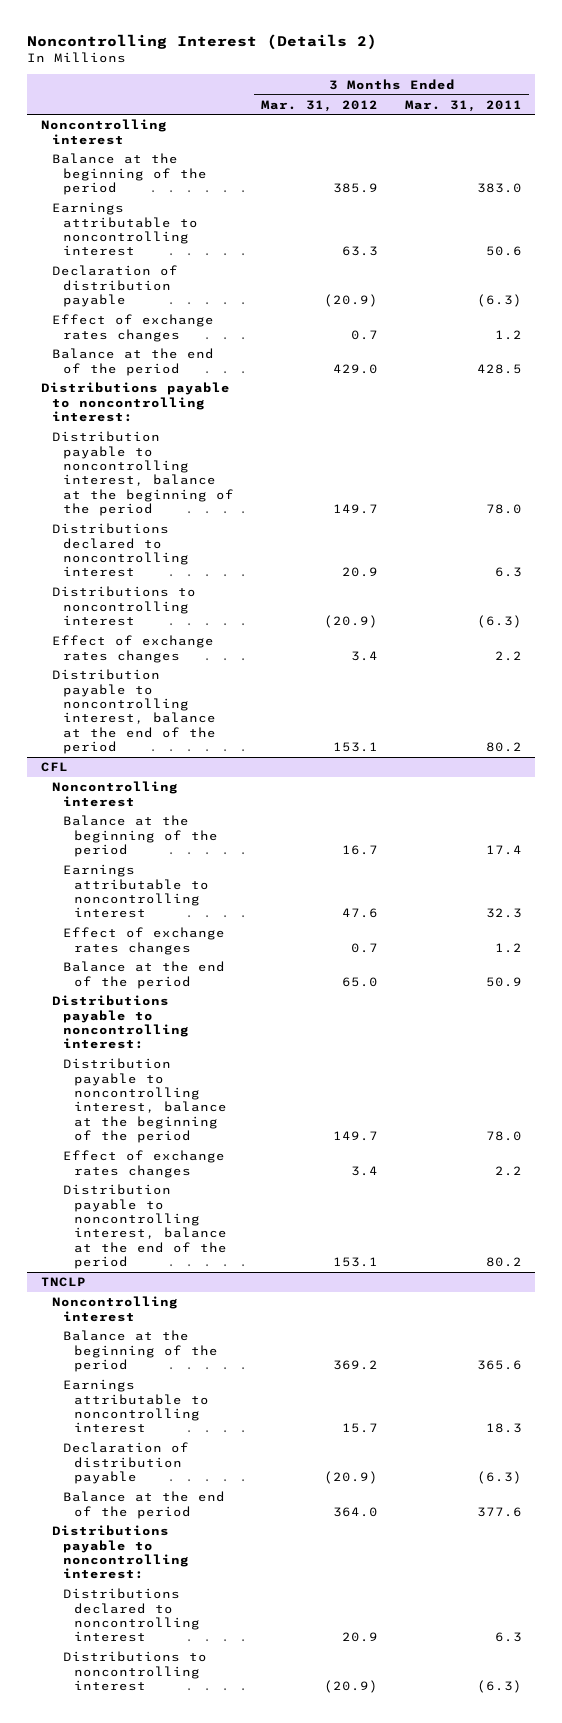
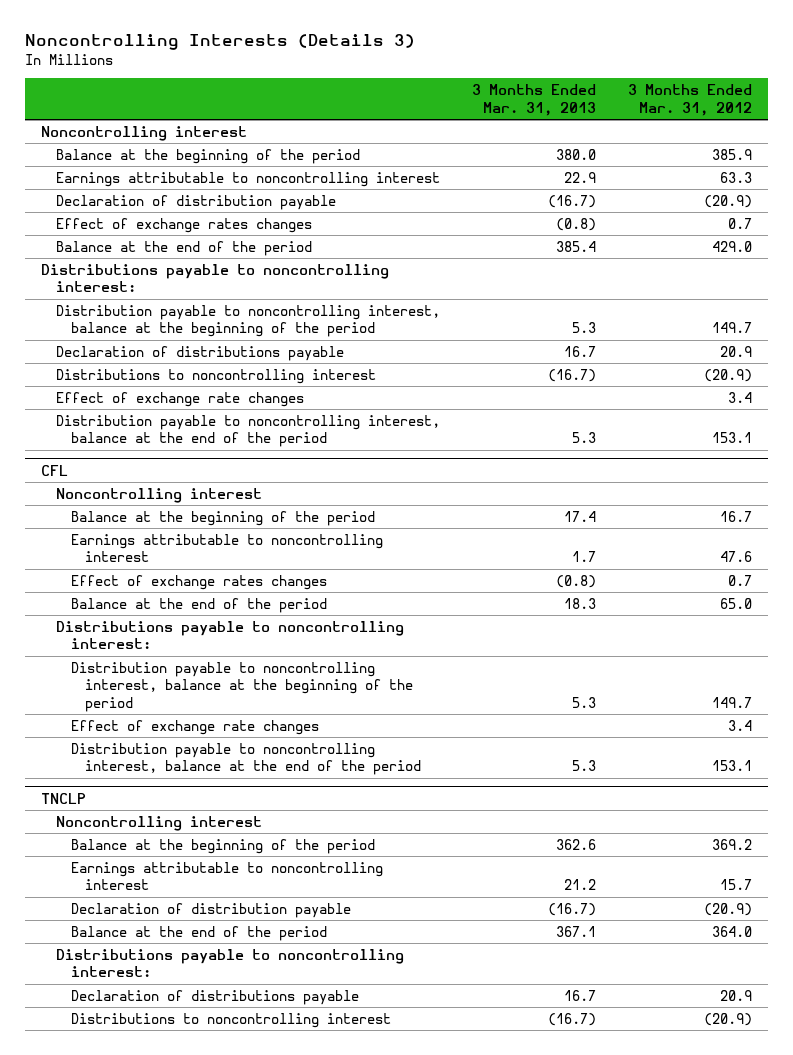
[27,33,378,50] Noncontrolling Interest (Details 2) -> [24,34,415,51] Noncontrolling Interests (Details 3)
[404,99,522,112] Mar. 31, 2011 -> none
none -> [471,84,596,116] 3 Months Ended Mar. 31, 2013
[51,523,190,578] Distributions declared to noncontrolling interest -> [55,345,344,361] Declaration of distributions payable
[51,635,214,663] Effect of exchange rates changes -> [55,391,304,407] Effect of exchange rate changes
[63,1150,226,1178] Effect of exchange rates changes -> [70,719,319,735] Effect of exchange rate changes
[63,1588,201,1643] Distributions declared to noncontrolling interest -> [70,989,359,1005] Declaration of distributions payable

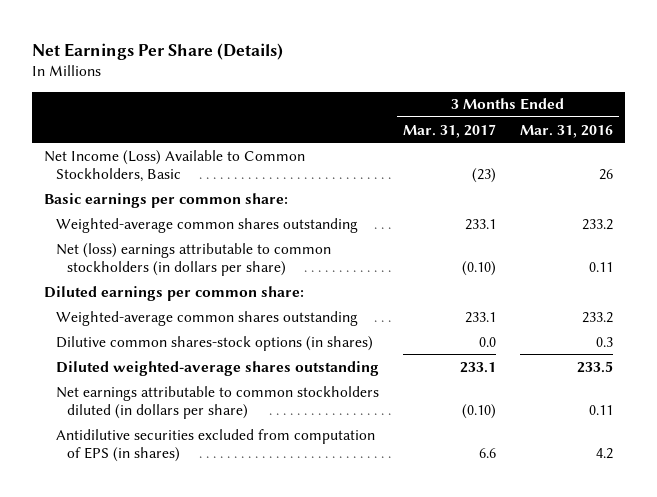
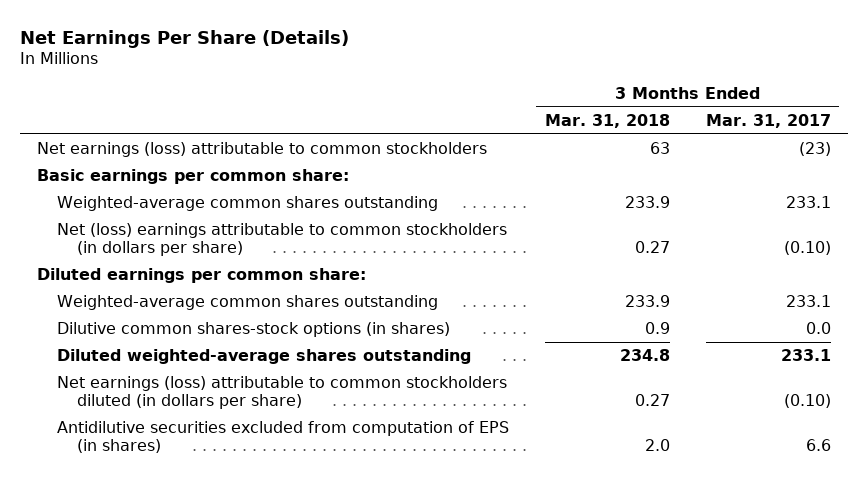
[519,124,613,138] Mar. 31, 2016 -> none
none -> [544,113,670,128] Mar. 31, 2018
[43,149,305,182] Net Income (Loss) Available to Common Stockholders, Basic -> [37,142,488,158] Net earnings (loss) attributable to common stockholders
[55,385,379,419] Net earnings attributable to common stockholders diluted (in dollars per share) -> [57,376,508,410] Net earnings (loss) attributable to common stockholders diluted (in dollars per share)

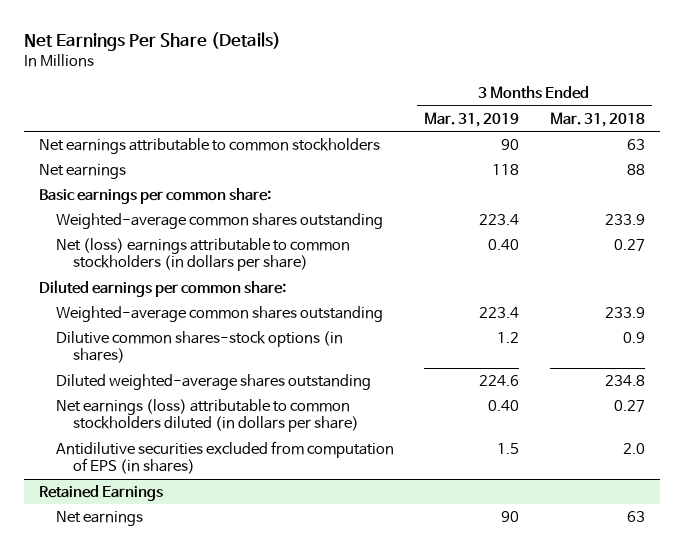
[705,113,831,128] Mar. 31, 2017 -> none
none -> [424,111,520,127] Mar. 31, 2019
[37,142,488,158] Net earnings (loss) attributable to common stockholders -> [38,137,380,154] Net earnings attributable to common stockholders
none -> [38,163,126,179] Net earnings
none -> [38,484,163,501] Retained Earnings
none -> [55,510,143,526] Net earnings

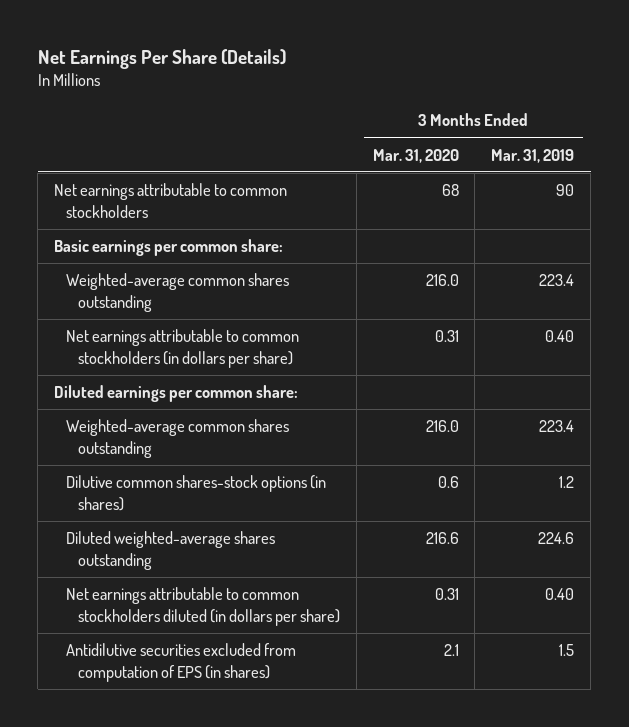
[549,111,645,127] Mar. 31, 2018 -> none
none -> [372,148,459,163] Mar. 31, 2020
[38,163,126,179] Net earnings -> none
[55,237,350,271] Net (loss) earnings attributable to common stockholders (in dollars per share) -> [66,329,300,368] Net earnings attributable to common stockholders (in dollars per share)
[55,398,359,432] Net earnings (loss) attributable to common stockholders diluted (in dollars per share) -> [66,587,340,626] Net earnings attributable to common stockholders diluted (in dollars per share)
[38,484,163,501] Retained Earnings -> none
[55,510,143,526] Net earnings -> none

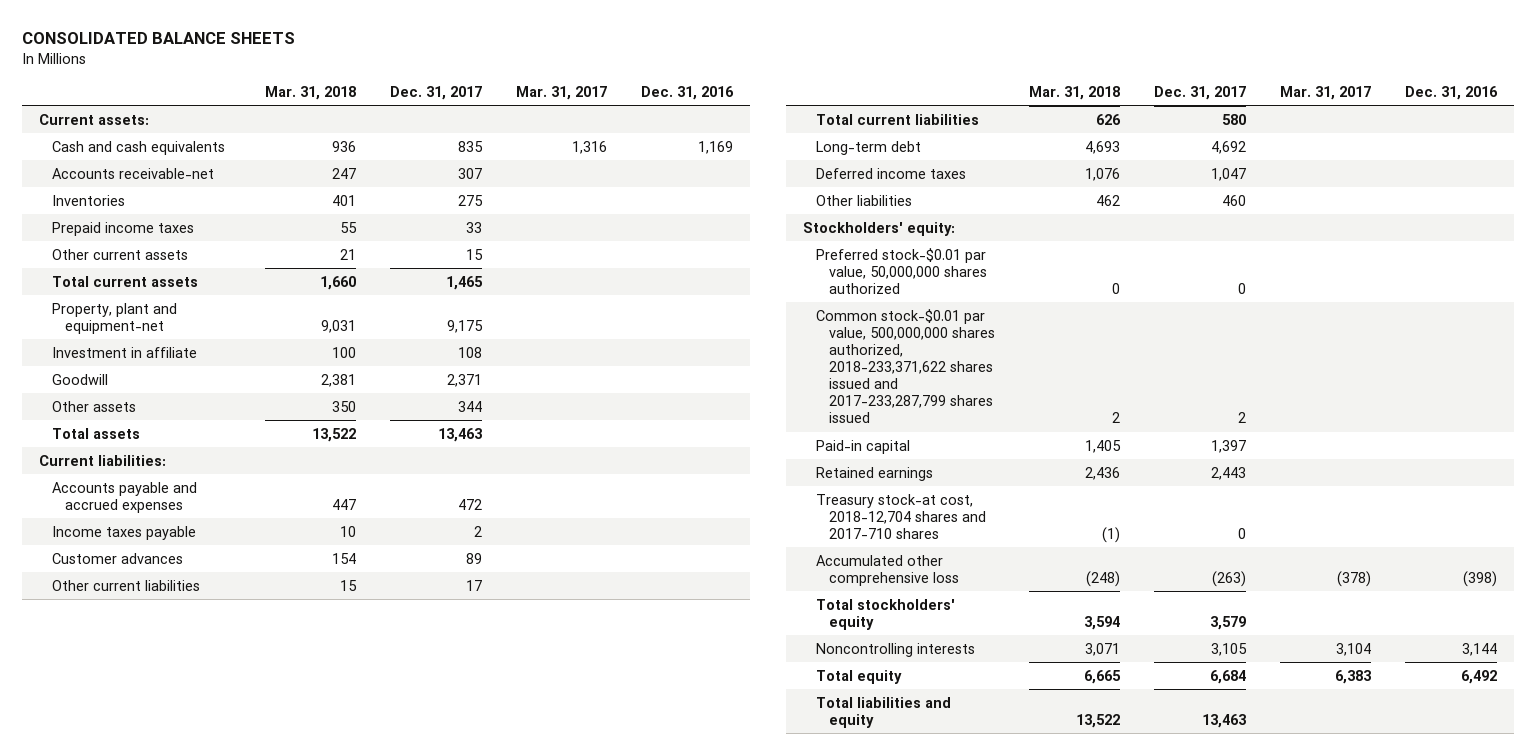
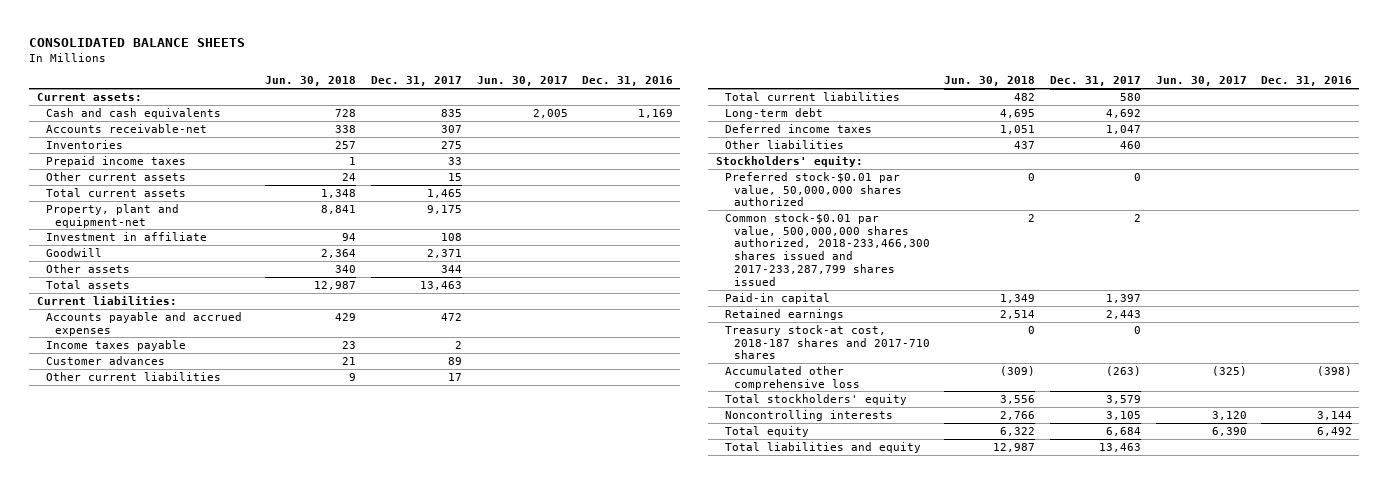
[265,85,357,100] Mar. 31, 2018 -> none
[515,85,607,100] Mar. 31, 2017 -> none
none -> [265,76,357,87] Jun. 30, 2018
none -> [476,76,568,87] Jun. 30, 2017
[816,308,996,424] Common stock-$0.01 par value, 500,000,000 shares authorized, 2018-233,371,622 shares issued and 2017-233,287,799 shares issued -> [724,212,930,286] Common stock-$0.01 par value, 500,000,000 shares authorized, 2018-233,466,300 shares issued and 2017-233,287,799 shares issued
[816,493,987,539] Treasury stock-at cost, 2018-12,704 shares and 2017-710 shares -> [724,324,930,360] Treasury stock-at cost, 2018-187 shares and 2017-710 shares

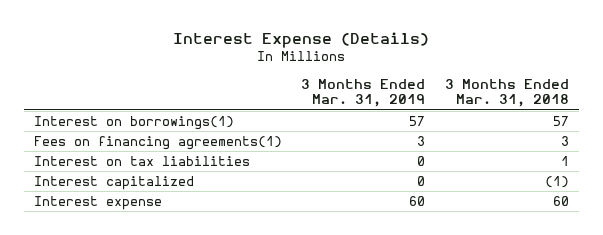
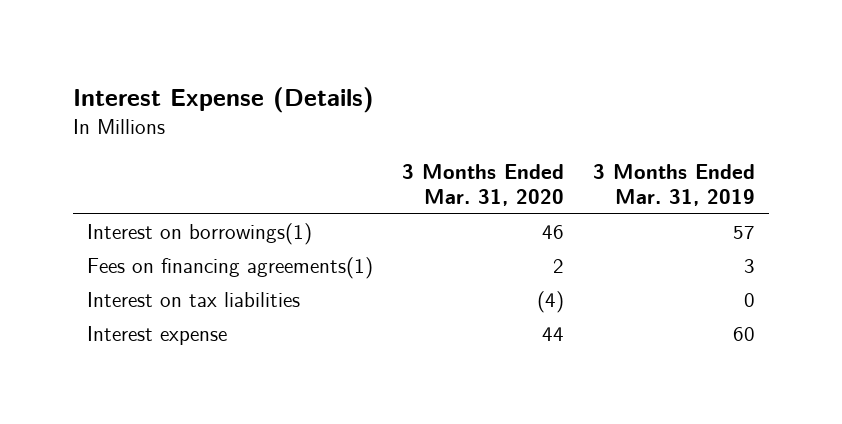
[444,78,569,108] 3 Months Ended Mar. 31, 2018 -> none
none -> [402,164,565,207] 3 Months Ended Mar. 31, 2020
[33,175,194,190] Interest capitalized -> none

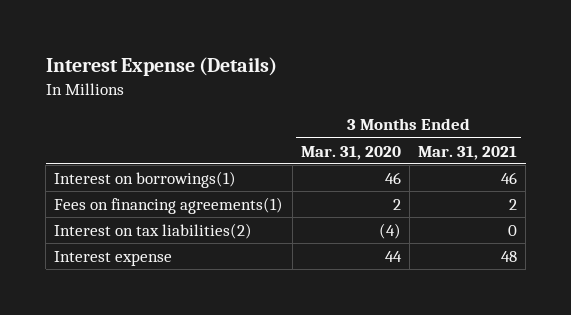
[592,164,755,207] 3 Months Ended Mar. 31, 2019 -> none
none -> [418,145,518,160] Mar. 31, 2021
[87,292,301,308] Interest on tax liabilities -> [54,222,253,239] Interest on tax liabilities(2)

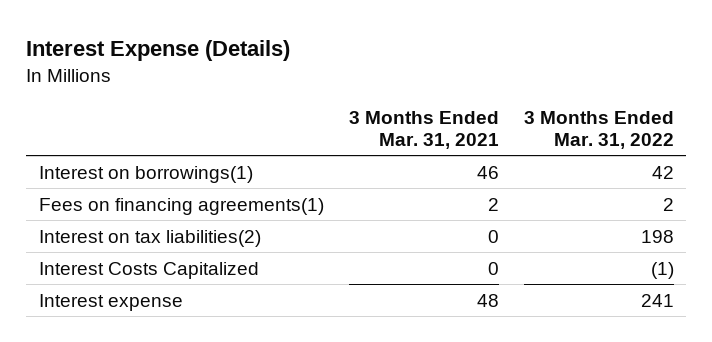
[300,145,401,160] Mar. 31, 2020 -> none
none -> [523,110,674,149] 3 Months Ended Mar. 31, 2022
none -> [38,261,259,279] Interest Costs Capitalized

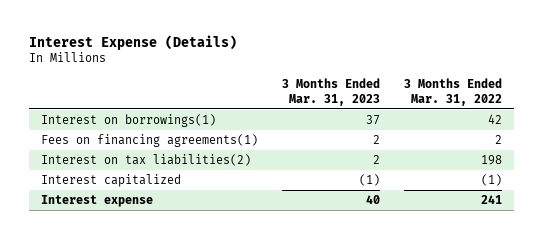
[348,110,499,149] 3 Months Ended Mar. 31, 2021 -> none
none -> [281,77,380,106] 3 Months Ended Mar. 31, 2023
[38,261,259,279] Interest Costs Capitalized -> [40,174,181,188] Interest capitalized

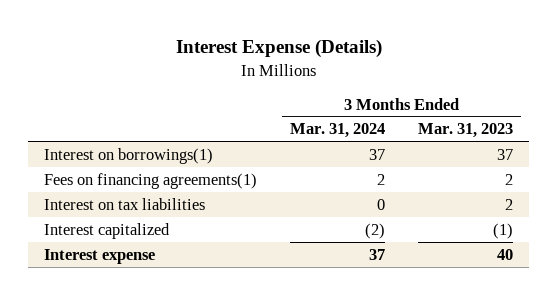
[404,77,503,106] 3 Months Ended Mar. 31, 2022 -> none
none -> [290,123,386,139] Mar. 31, 2024
[40,154,251,167] Interest on tax liabilities(2) -> [44,197,206,210] Interest on tax liabilities

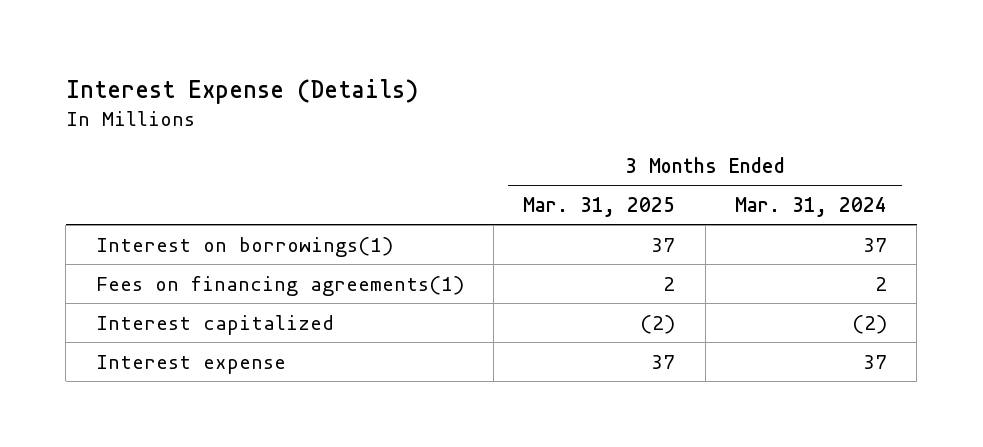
[417,123,513,139] Mar. 31, 2023 -> none
none -> [523,196,676,217] Mar. 31, 2025
[44,197,206,210] Interest on tax liabilities -> none

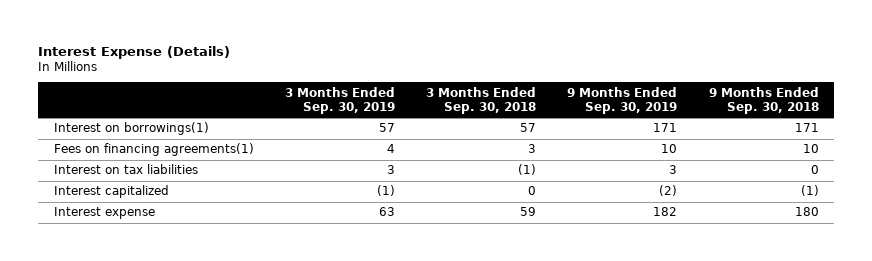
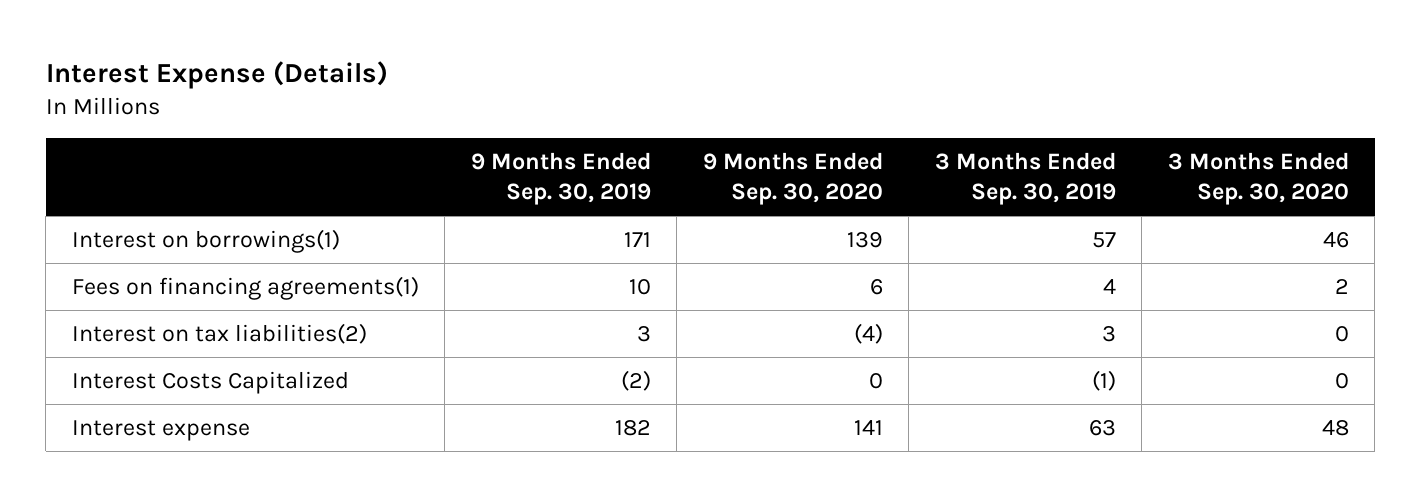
[426,86,537,114] 3 Months Ended Sep. 30, 2018 -> none
[708,86,819,114] 9 Months Ended Sep. 30, 2018 -> none
none -> [702,151,883,206] 9 Months Ended Sep. 30, 2020
none -> [1167,151,1349,206] 3 Months Ended Sep. 30, 2020
[53,164,198,175] Interest on tax liabilities -> [71,322,367,344] Interest on tax liabilities(2)
[53,185,169,199] Interest capitalized -> [71,370,349,394] Interest Costs Capitalized

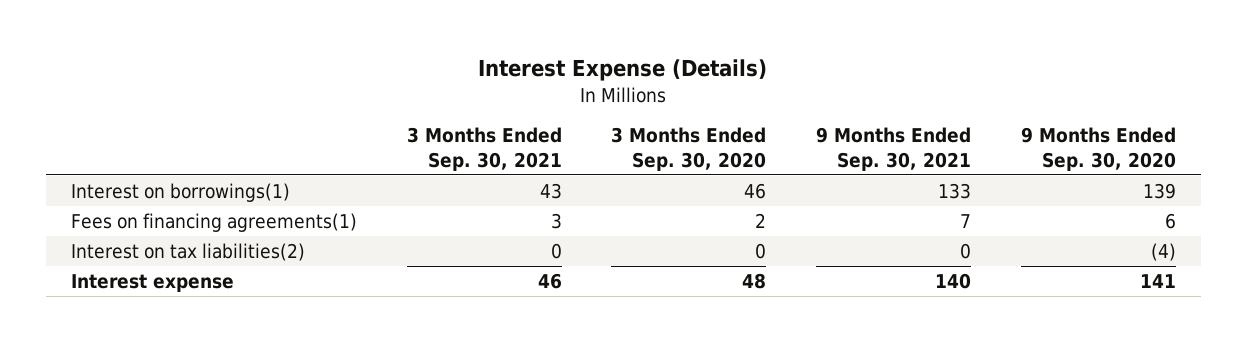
[470,151,651,206] 9 Months Ended Sep. 30, 2019 -> none
[934,151,1116,206] 3 Months Ended Sep. 30, 2019 -> none
none -> [406,127,562,172] 3 Months Ended Sep. 30, 2021
none -> [816,127,972,172] 9 Months Ended Sep. 30, 2021
[71,370,349,394] Interest Costs Capitalized -> none

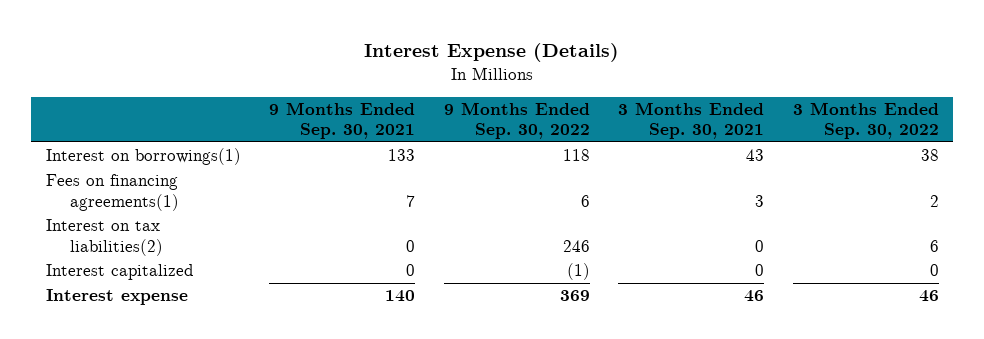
[611,127,767,172] 3 Months Ended Sep. 30, 2020 -> none
[1020,127,1176,172] 9 Months Ended Sep. 30, 2020 -> none
none -> [443,101,590,140] 9 Months Ended Sep. 30, 2022
none -> [792,101,939,140] 3 Months Ended Sep. 30, 2022
none -> [45,264,193,281] Interest capitalized

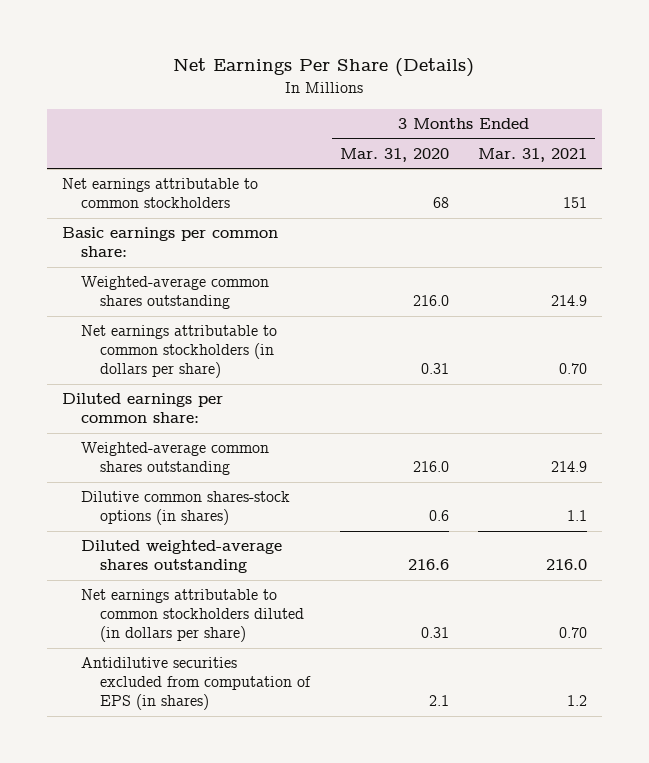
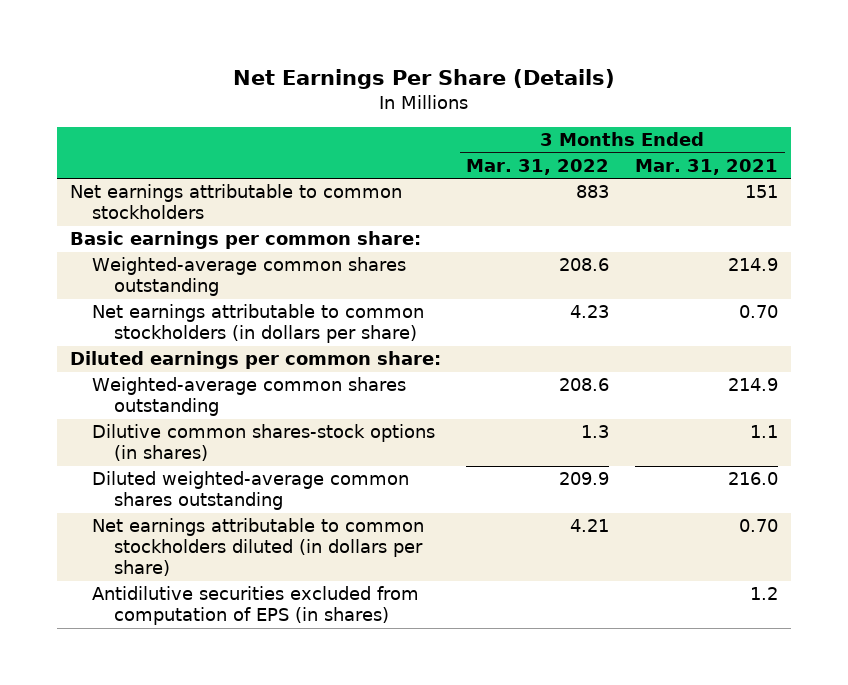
[339,147,449,162] Mar. 31, 2020 -> none
none -> [466,159,610,176] Mar. 31, 2022
[80,540,282,574] Diluted weighted-average shares outstanding -> [91,471,409,511] Diluted weighted-average common shares outstanding

